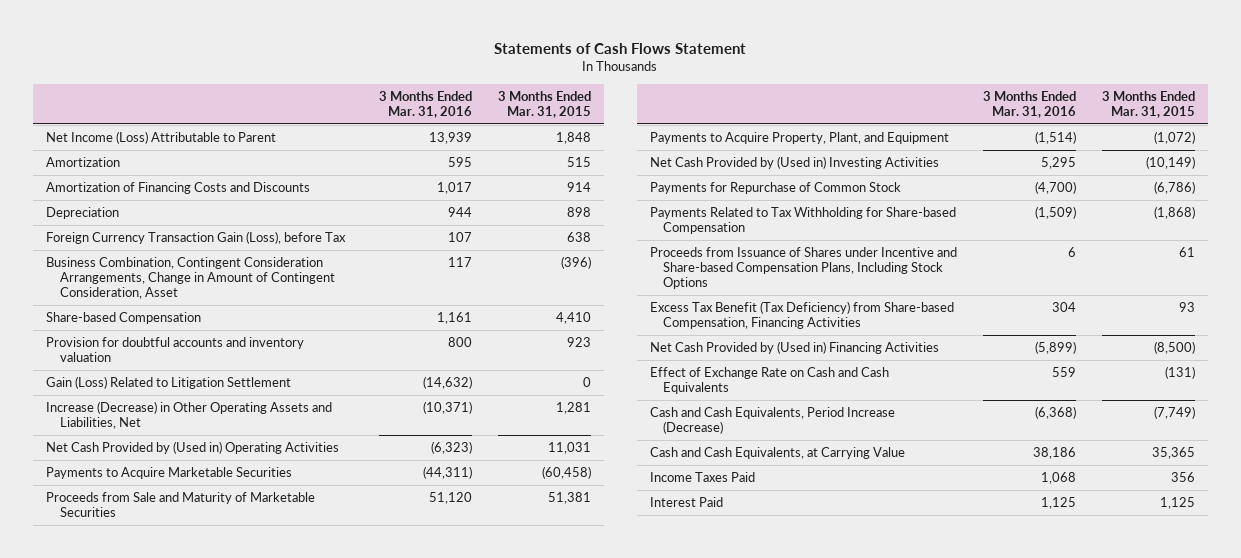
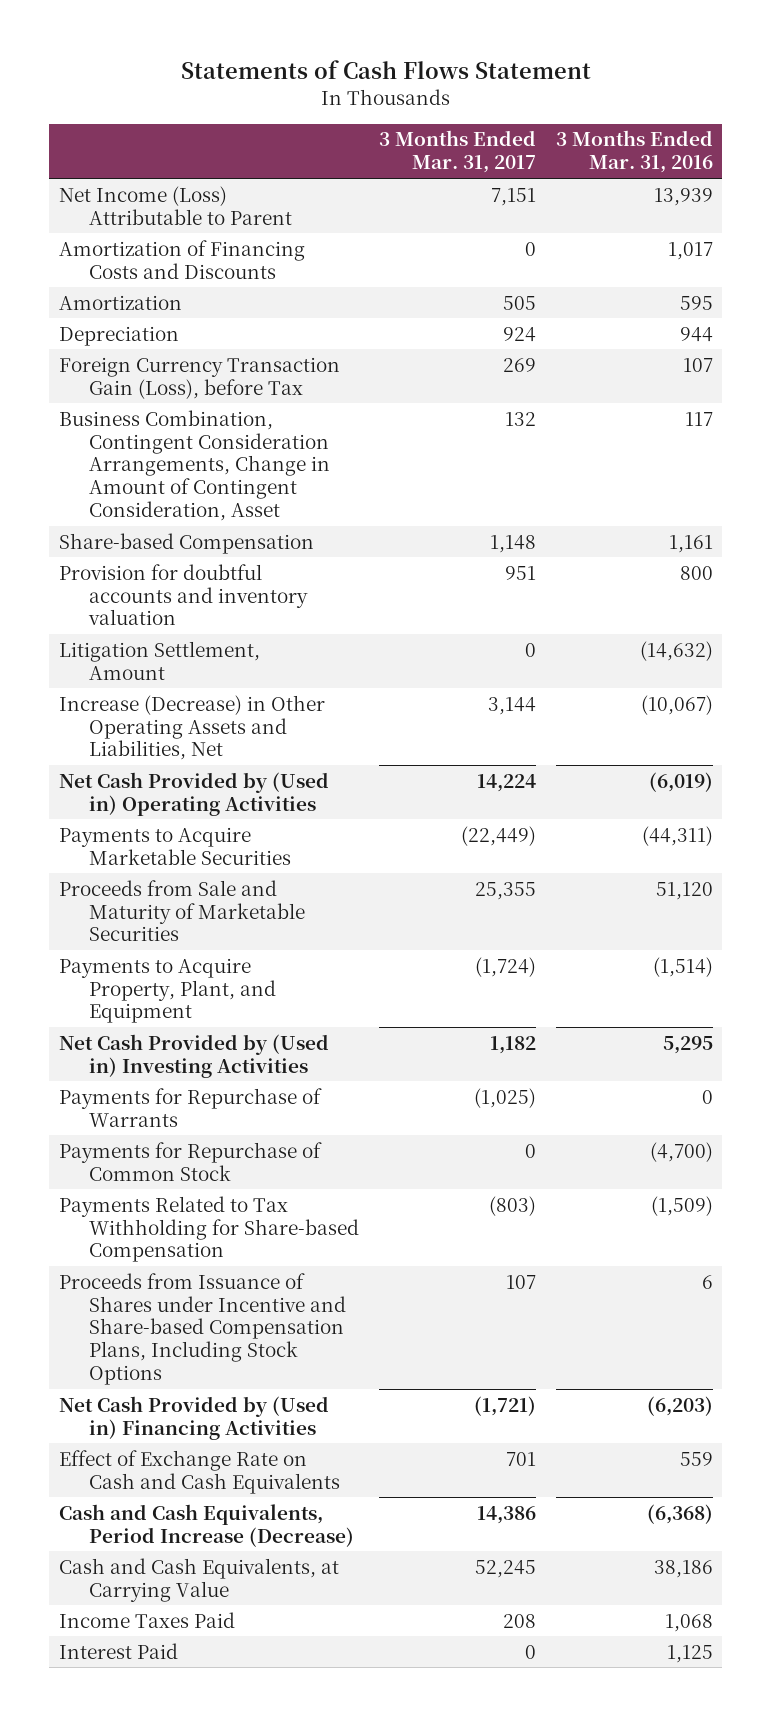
[498,91,592,119] 3 Months Ended Mar. 31, 2015 -> none
none -> [378,130,536,174] 3 Months Ended Mar. 31, 2017
[46,157,121,168] Amortization -> [59,294,183,310] Amortization
[46,376,292,390] Gain (Loss) Related to Litigation Settlement -> [59,640,261,680] Litigation Settlement, Amount
[423,401,473,415] (10,371) -> [640,694,713,715] (10,067)
[431,441,473,455] (6,323) -> [648,771,713,792] (6,019)
none -> [59,1087,323,1127] Payments for Repurchase of Warrants
[649,301,954,330] Excess Tax Benefit (Tax Deficiency) from Share-based Compensation, Financing Activities -> none
[1034,341,1076,355] (5,899) -> [646,1395,713,1416] (6,203)

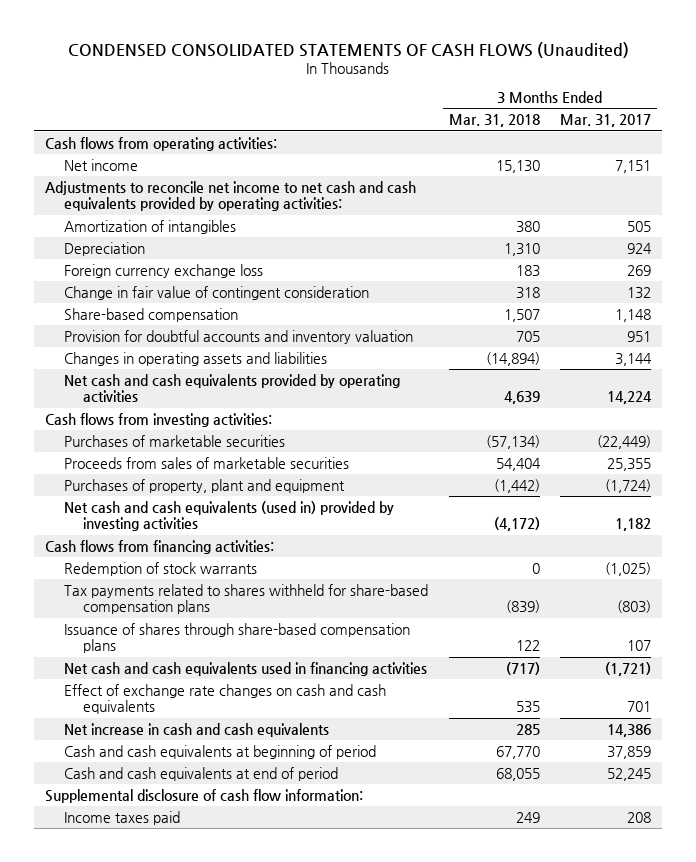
[180,60,591,80] Statements of Cash Flows Statement -> [68,42,630,59] CONDENSED CONSOLIDATED STATEMENTS OF CASH FLOWS (Unaudited)
[555,130,713,174] 3 Months Ended Mar. 31, 2016 -> none
none -> [448,114,540,128] Mar. 31, 2018
[59,239,306,279] Amortization of Financing Costs and Discounts -> none
[59,294,183,310] Amortization -> none
none -> [44,136,277,151] Cash flows from operating activities:
[59,185,292,225] Net Income (Loss) Attributable to Parent -> [63,158,138,171] Net income
none -> [44,180,416,212] Adjustments to reconcile net income to net cash and cash equivalents provided by operating activities:
none -> [63,219,236,234] Amortization of intangibles
[59,356,341,399] Foreign Currency Transaction Gain (Loss), before Tax -> [63,263,263,278] Foreign currency exchange loss
[59,409,330,522] Business Combination, Contingent Consideration Arrangements, Change in Amount of Contingent Consideration, Asset -> [63,285,369,300] Change in fair value of contingent consideration
[59,532,315,554] Share-based Compensation -> [63,307,238,322] Share-based compensation
[59,640,261,680] Litigation Settlement, Amount -> none
[59,1141,323,1181] Payments for Repurchase of Common Stock -> none
[59,1642,179,1659] Interest Paid -> none
[59,694,326,761] Increase (Decrease) in Other Operating Assets and Liabilities, Net -> [63,351,327,366] Changes in operating assets and liabilities
[59,771,330,816] Net Cash Provided by (Used in) Operating Activities -> [63,373,400,403] Net cash and cash equivalents provided by operating activities
none -> [44,412,272,427] Cash flows from investing activities:
[59,826,291,865] Payments to Acquire Marketable Securities -> [63,434,285,447] Purchases of marketable securities
[59,879,305,942] Proceeds from Sale and Maturity of Marketable Securities -> [63,456,349,469] Proceeds from sales of marketable securities
[59,957,276,1024] Payments to Acquire Property, Plant, and Equipment -> [63,478,345,493] Purchases of property, plant and equipment
[59,1033,330,1078] Net Cash Provided by (Used in) Investing Activities -> [63,500,394,532] Net cash and cash equivalents (used in) provided by investing activities
none -> [44,539,274,554] Cash flows from financing activities:
[59,1087,323,1127] Payments for Repurchase of Warrants -> [63,561,257,576] Redemption of stock warrants
[59,1195,359,1263] Payments Related to Tax Withholding for Share-based Compensation -> [63,583,428,615] Tax payments related to shares withheld for share-based compensation plans
[59,1272,346,1386] Proceeds from Issuance of Shares under Incentive and Share-based Compensation Plans, Including Stock Options -> [63,622,410,654] Issuance of shares through share-based compensation plans
[59,1395,330,1440] Net Cash Provided by (Used in) Financing Activities -> [63,661,427,676] Net cash and cash equivalents used in financing activities
[59,1449,340,1494] Effect of Exchange Rate on Cash and Cash Equivalents -> [63,683,386,715] Effect of exchange rate changes on cash and cash equivalents
[59,1503,354,1547] Cash and Cash Equivalents, Period Increase (Decrease) -> [63,722,329,737] Net increase in cash and cash equivalents
[59,1557,340,1602] Cash and Cash Equivalents, at Carrying Value -> [63,744,376,759] Cash and cash equivalents at beginning of period
[474,1559,536,1578] 52,245 -> [607,745,652,759] 37,859
none -> [63,766,338,781] Cash and cash equivalents at end of period
none -> [44,788,363,803] Supplemental disclosure of cash flow information:
[59,1611,236,1628] Income Taxes Paid -> [63,810,180,825] Income taxes paid

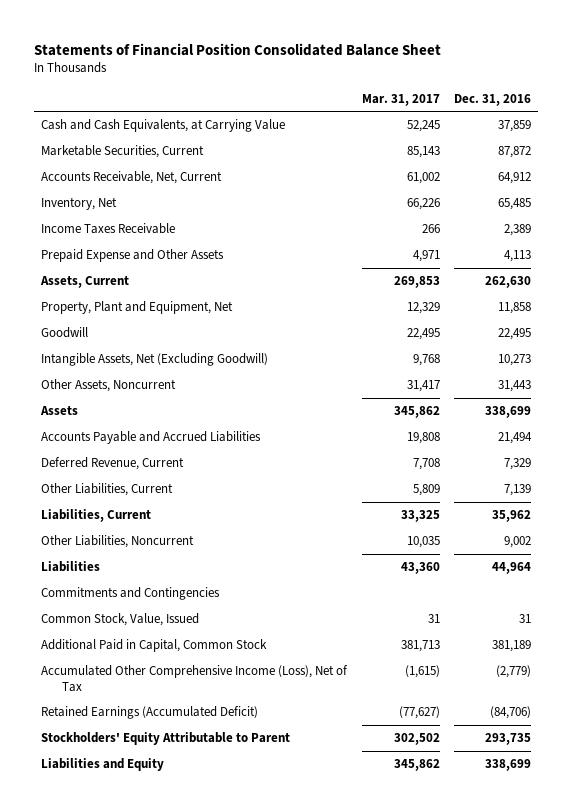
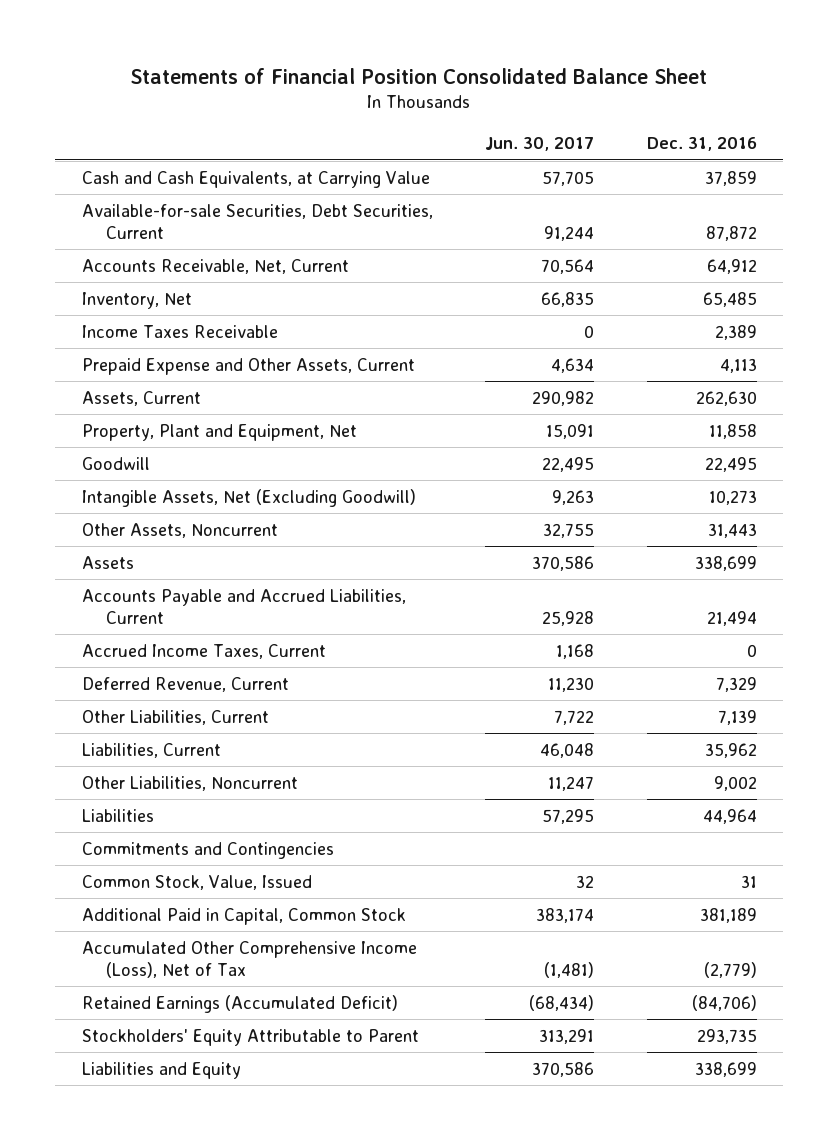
[361,93,440,106] Mar. 31, 2017 -> none
none -> [485,137,595,152] Jun. 30, 2017
[41,145,205,159] Marketable Securities, Current -> [81,203,433,240] Available-for-sale Securities, Debt Securities, Current
[41,249,225,263] Prepaid Expense and Other Assets -> [81,357,415,375] Prepaid Expense and Other Assets, Current
[41,431,262,445] Accounts Payable and Accrued Liabilities -> [81,588,406,625] Accounts Payable and Accrued Liabilities, Current
none -> [81,643,326,659] Accrued Income Taxes, Current

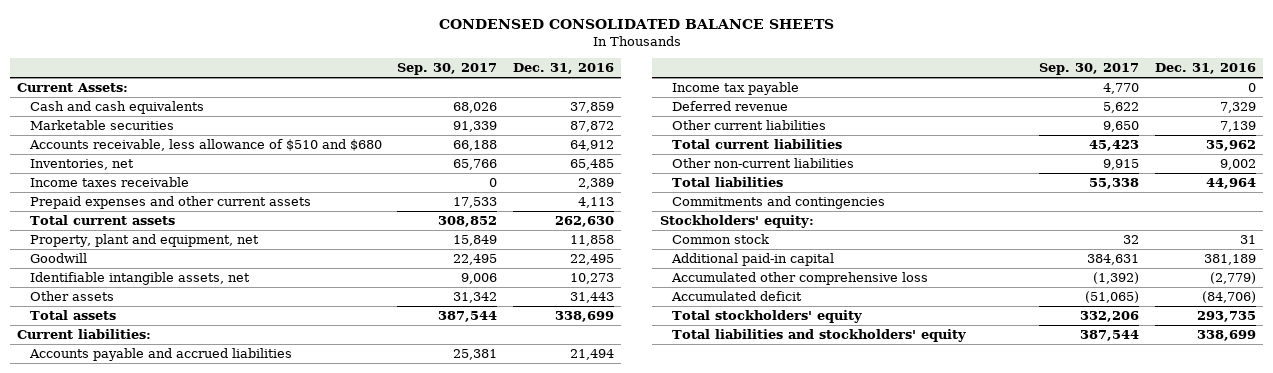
[130,67,708,84] Statements of Financial Position Consolidated Balance Sheet -> [438,19,834,30] CONDENSED CONSOLIDATED BALANCE SHEETS
[485,137,595,152] Jun. 30, 2017 -> none
none -> [397,63,498,76] Sep. 30, 2017
none -> [17,83,129,93] Current Assets:
[81,170,430,188] Cash and Cash Equivalents, at Carrying Value -> [30,101,205,115] Cash and cash equivalents
[81,203,433,240] Available-for-sale Securities, Debt Securities, Current -> [30,120,175,131] Marketable securities
[81,258,349,274] Accounts Receivable, Net, Current -> [29,139,383,152] Accounts receivable, less allowance of $510 and $680
[81,291,192,309] Inventory, Net -> [30,159,135,171] Inventories, net
[81,324,278,338] Income Taxes Receivable -> [30,177,190,188] Income taxes receivable
[81,357,415,375] Prepaid Expense and Other Assets, Current -> [30,196,312,210] Prepaid expenses and other current assets
[81,390,201,406] Assets, Current -> [30,215,176,226] Total current assets
[81,423,357,441] Property, Plant and Equipment, Net -> [30,234,260,248] Property, plant and equipment, net
[81,488,416,507] Intangible Assets, Net (Excluding Goodwill) -> [30,272,251,286] Identifiable intangible assets, net
[81,522,278,538] Other Assets, Noncurrent -> [30,291,115,302] Other assets
[81,555,134,569] Assets -> [30,310,117,321] Total assets
none -> [17,329,152,340] Current liabilities:
[81,588,406,625] Accounts Payable and Accrued Liabilities, Current -> [29,348,293,362] Accounts payable and accrued liabilities
[81,643,326,659] Accrued Income Taxes, Current -> [672,82,800,96] Income tax payable
[81,676,289,692] Deferred Revenue, Current -> [672,101,789,112] Deferred revenue
[81,709,269,725] Other Liabilities, Current -> [672,120,827,131] Other current liabilities
[81,742,221,758] Liabilities, Current -> [672,139,843,150] Total current liabilities
[81,775,298,791] Other Liabilities, Noncurrent -> [672,158,855,169] Other non-current liabilities
[81,808,154,822] Liabilities -> [672,177,784,188] Total liabilities
[81,841,334,859] Commitments and Contingencies -> [672,196,886,210] Commitments and contingencies
none -> [659,215,814,229] Stockholders' equity:
[81,874,312,890] Common Stock, Value, Issued -> [672,234,770,245] Common stock
[81,907,406,925] Additional Paid in Capital, Common Stock -> [671,253,835,267] Additional paid-in capital
[81,940,417,979] Accumulated Other Comprehensive Income (Loss), Net of Tax -> [671,272,929,286] Accumulated other comprehensive loss
[81,994,398,1013] Retained Earnings (Accumulated Deficit) -> [671,291,803,302] Accumulated deficit
[81,1028,419,1046] Stockholders' Equity Attributable to Parent -> [672,310,863,324] Total stockholders' equity
[81,1061,241,1079] Liabilities and Equity -> [672,329,967,343] Total liabilities and stockholders' equity

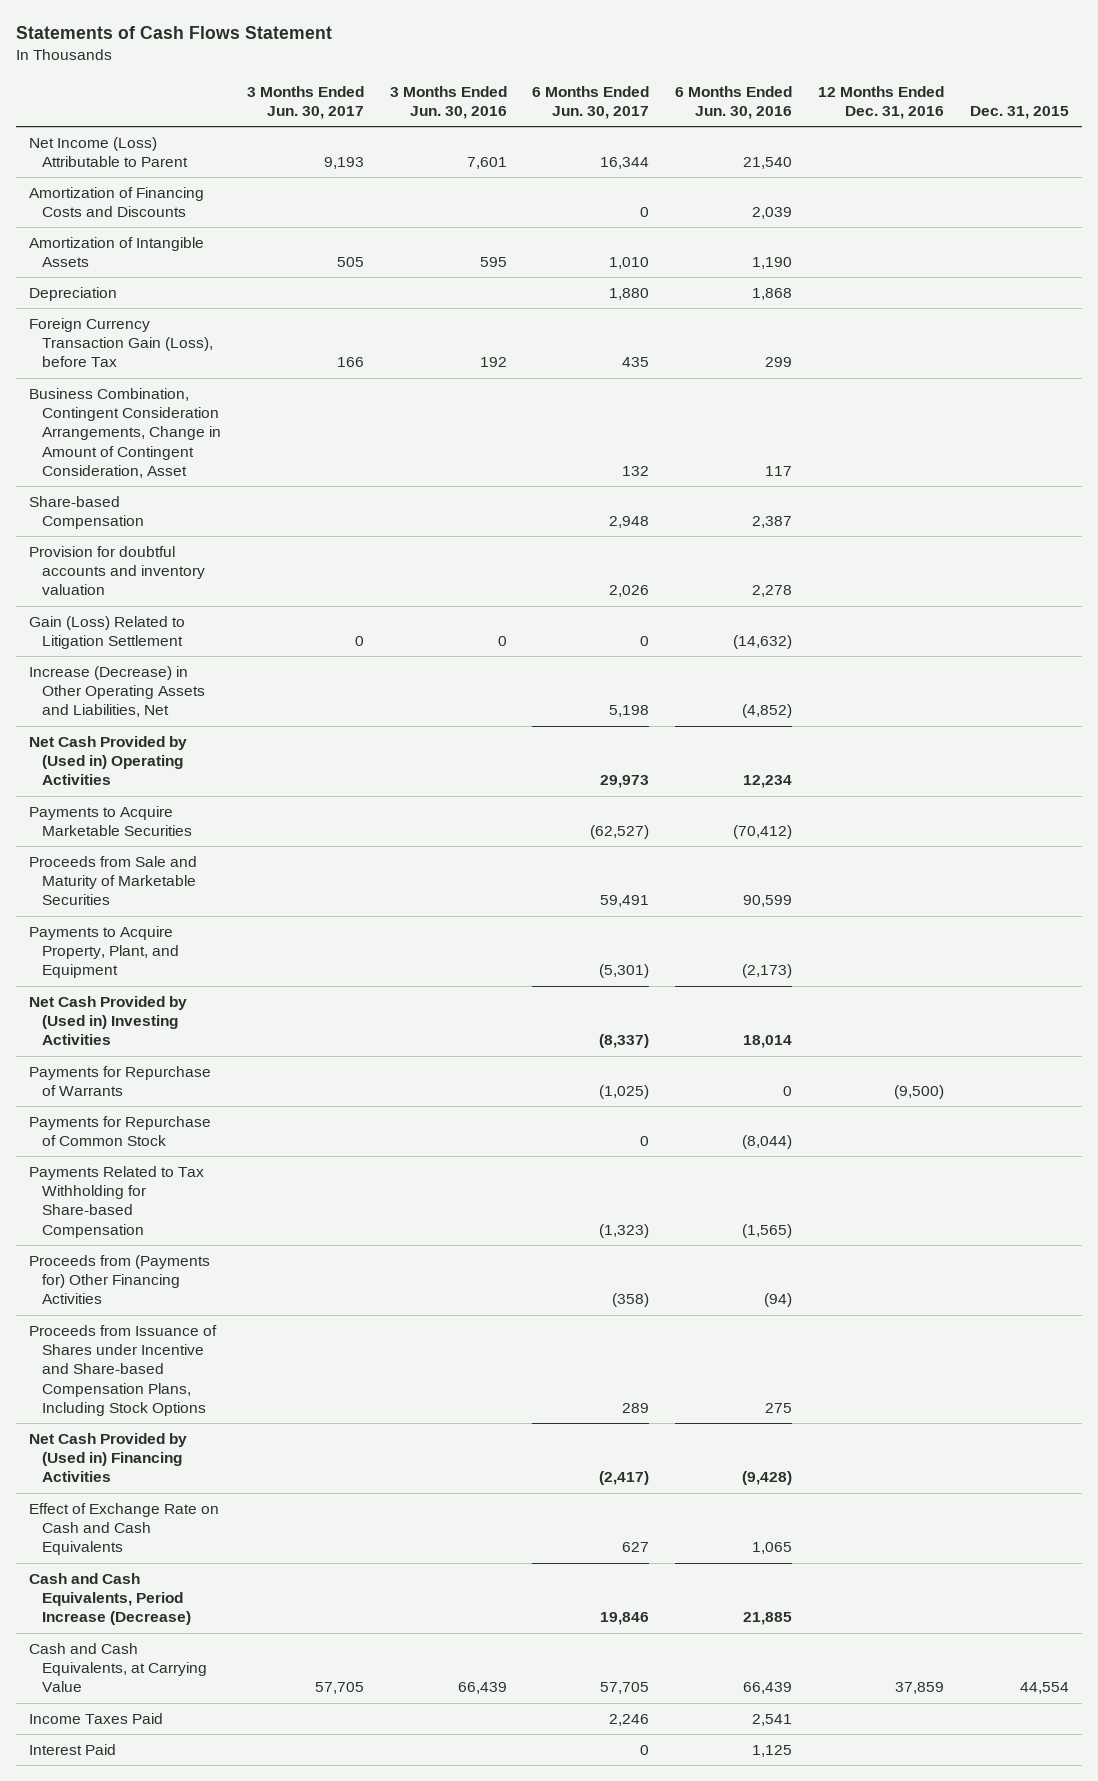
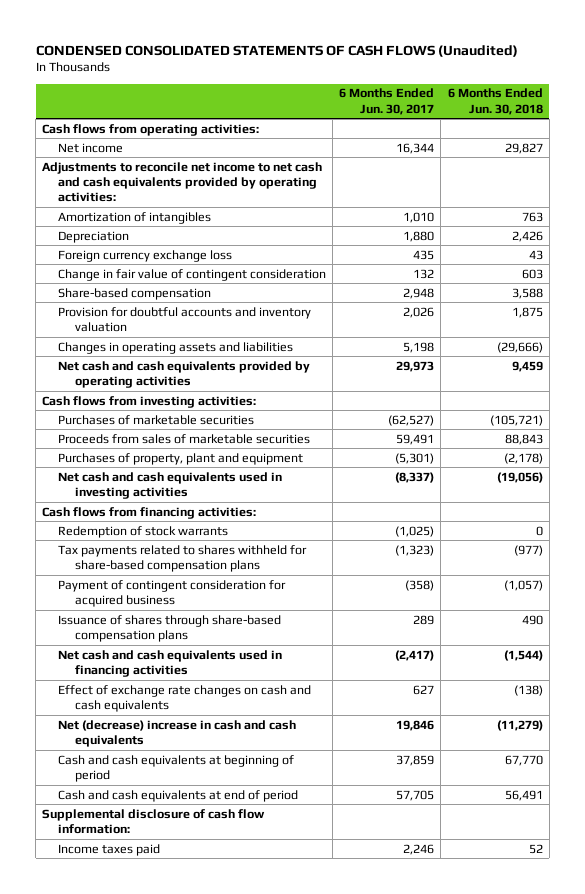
[15,26,332,40] Statements of Cash Flows Statement -> [35,44,518,57] CONDENSED CONSOLIDATED STATEMENTS OF CASH FLOWS (Unaudited)
[246,85,364,119] 3 Months Ended Jun. 30, 2017 -> none
[389,85,507,119] 3 Months Ended Jun. 30, 2016 -> none
[675,85,793,119] 6 Months Ended Jun. 30, 2016 -> none
[818,85,945,119] 12 Months Ended Dec. 31, 2016 -> none
[970,105,1070,119] Dec. 31, 2015 -> none
none -> [447,88,543,115] 6 Months Ended Jun. 30, 2018
[28,186,204,218] Amortization of Financing Costs and Discounts -> none
none -> [42,123,260,136] Cash flows from operating activities:
[28,136,188,168] Net Income (Loss) Attributable to Parent -> [58,142,124,153] Net income
none -> [42,161,323,203] Adjustments to reconcile net income to net cash and cash equivalents provided by operating activities:
[28,236,204,268] Amortization of Intangible Assets -> [58,211,212,224] Amortization of intangibles
[28,317,213,368] Foreign Currency Transaction Gain (Loss), before Tax -> [58,249,233,262] Foreign currency exchange loss
[28,387,221,478] Business Combination, Contingent Consideration Arrangements, Change in Amount of Contingent Consideration, Asset -> [58,268,327,281] Change in fair value of contingent consideration
[28,495,144,530] Share-based Compensation -> [58,287,212,300] Share-based compensation
[28,615,185,650] Gain (Loss) Related to Litigation Settlement -> none
[28,1115,211,1147] Payments for Repurchase of Common Stock -> none
[28,1743,116,1755] Interest Paid -> none
[28,665,205,718] Increase (Decrease) in Other Operating Assets and Liabilities, Net -> [58,341,294,354] Changes in operating assets and liabilities
[28,735,187,786] Net Cash Provided by (Used in) Operating Activities -> [58,360,311,388] Net cash and cash equivalents provided by operating activities
none -> [42,395,257,408] Cash flows from investing activities:
[28,805,192,837] Payments to Acquire Marketable Securities -> [58,414,255,425] Purchases of marketable securities
[28,855,197,906] Proceeds from Sale and Maturity of Marketable Securities -> [58,433,311,444] Proceeds from sales of marketable securities
[28,925,179,979] Payments to Acquire Property, Plant, and Equipment -> [58,452,304,465] Purchases of property, plant and equipment
[28,995,187,1046] Net Cash Provided by (Used in) Investing Activities -> [58,471,283,499] Net cash and cash equivalents used in investing activities
none -> [42,506,257,519] Cash flows from financing activities:
[28,1065,211,1097] Payments for Repurchase of Warrants -> [58,525,229,538] Redemption of stock warrants
[28,1165,204,1238] Payments Related to Tax Withholding for Share-based Compensation -> [58,544,308,572] Tax payments related to shares withheld for share-based compensation plans
[28,1254,210,1305] Proceeds from (Payments for) Other Financing Activities -> [58,579,287,607] Payment of contingent consideration for acquired business
[28,1324,217,1416] Proceeds from Issuance of Shares under Incentive and Share-based Compensation Plans, Including Stock Options -> [58,614,282,642] Issuance of shares through share-based compensation plans
[28,1432,187,1483] Net Cash Provided by (Used in) Financing Activities -> [58,649,283,677] Net cash and cash equivalents used in financing activities
[28,1502,219,1556] Effect of Exchange Rate on Cash and Cash Equivalents -> [58,684,312,712] Effect of exchange rate changes on cash and cash equivalents
[28,1572,191,1626] Cash and Cash Equivalents, Period Increase (Decrease) -> [58,719,297,747] Net (decrease) increase in cash and cash equivalents
[28,1642,207,1693] Cash and Cash Equivalents, at Carrying Value -> [58,754,295,782] Cash and cash equivalents at beginning of period
[600,1682,650,1695] 57,705 -> [396,754,435,766] 37,859
none -> [58,789,299,802] Cash and cash equivalents at end of period
none -> [42,808,266,834] Supplemental disclosure of cash flow information:
[28,1712,163,1724] Income Taxes Paid -> [58,843,161,856] Income taxes paid

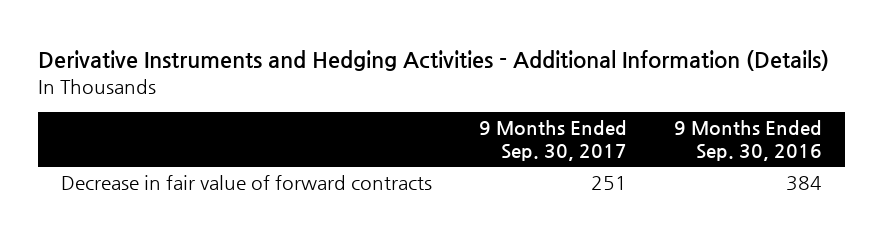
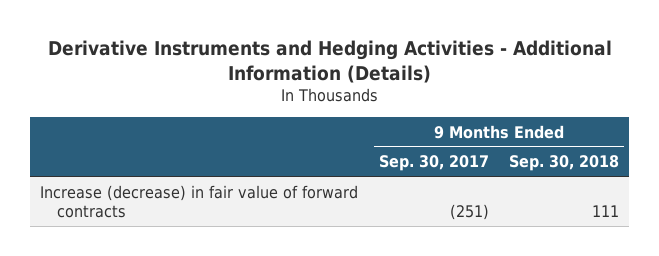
[673,120,822,162] 9 Months Ended Sep. 30, 2016 -> none
none -> [509,155,620,172] Sep. 30, 2018
[61,175,433,191] Decrease in fair value of forward contracts -> [40,184,359,219] Increase (decrease) in fair value of forward contracts
[590,176,627,191] 251 -> [449,204,489,221] (251)

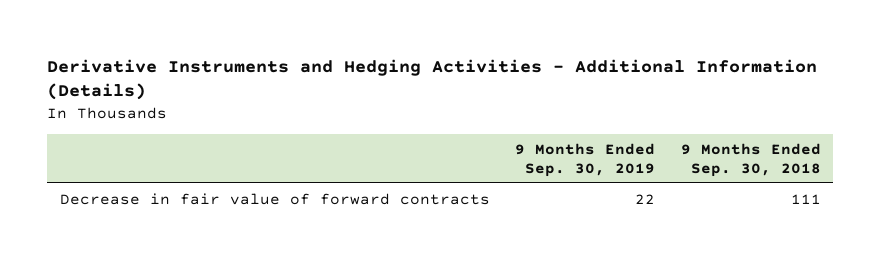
[378,155,489,172] Sep. 30, 2017 -> none
none -> [515,142,656,177] 9 Months Ended Sep. 30, 2019
[40,184,359,219] Increase (decrease) in fair value of forward contracts -> [59,192,490,205] Decrease in fair value of forward contracts

